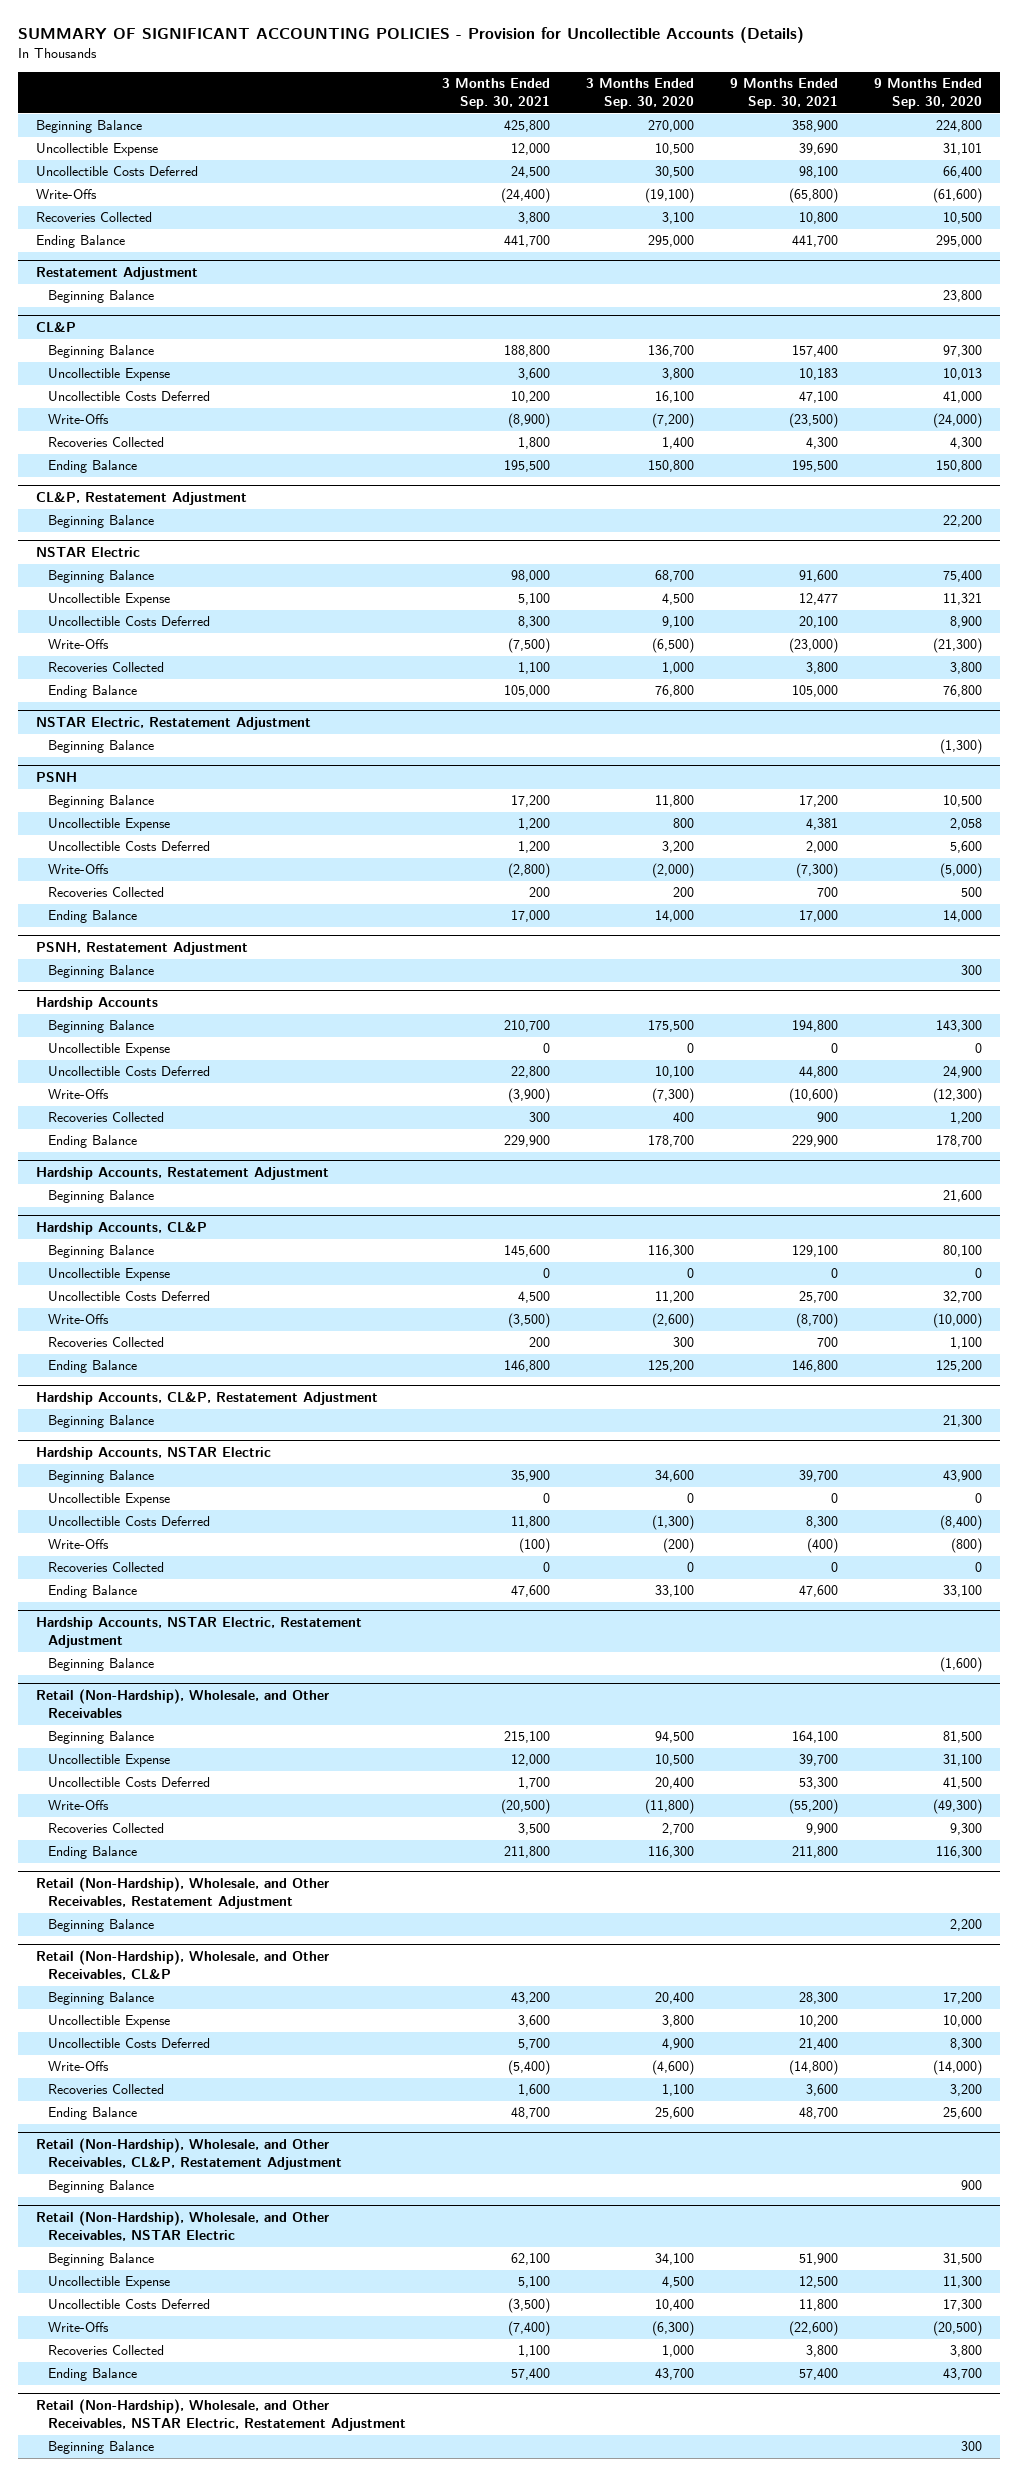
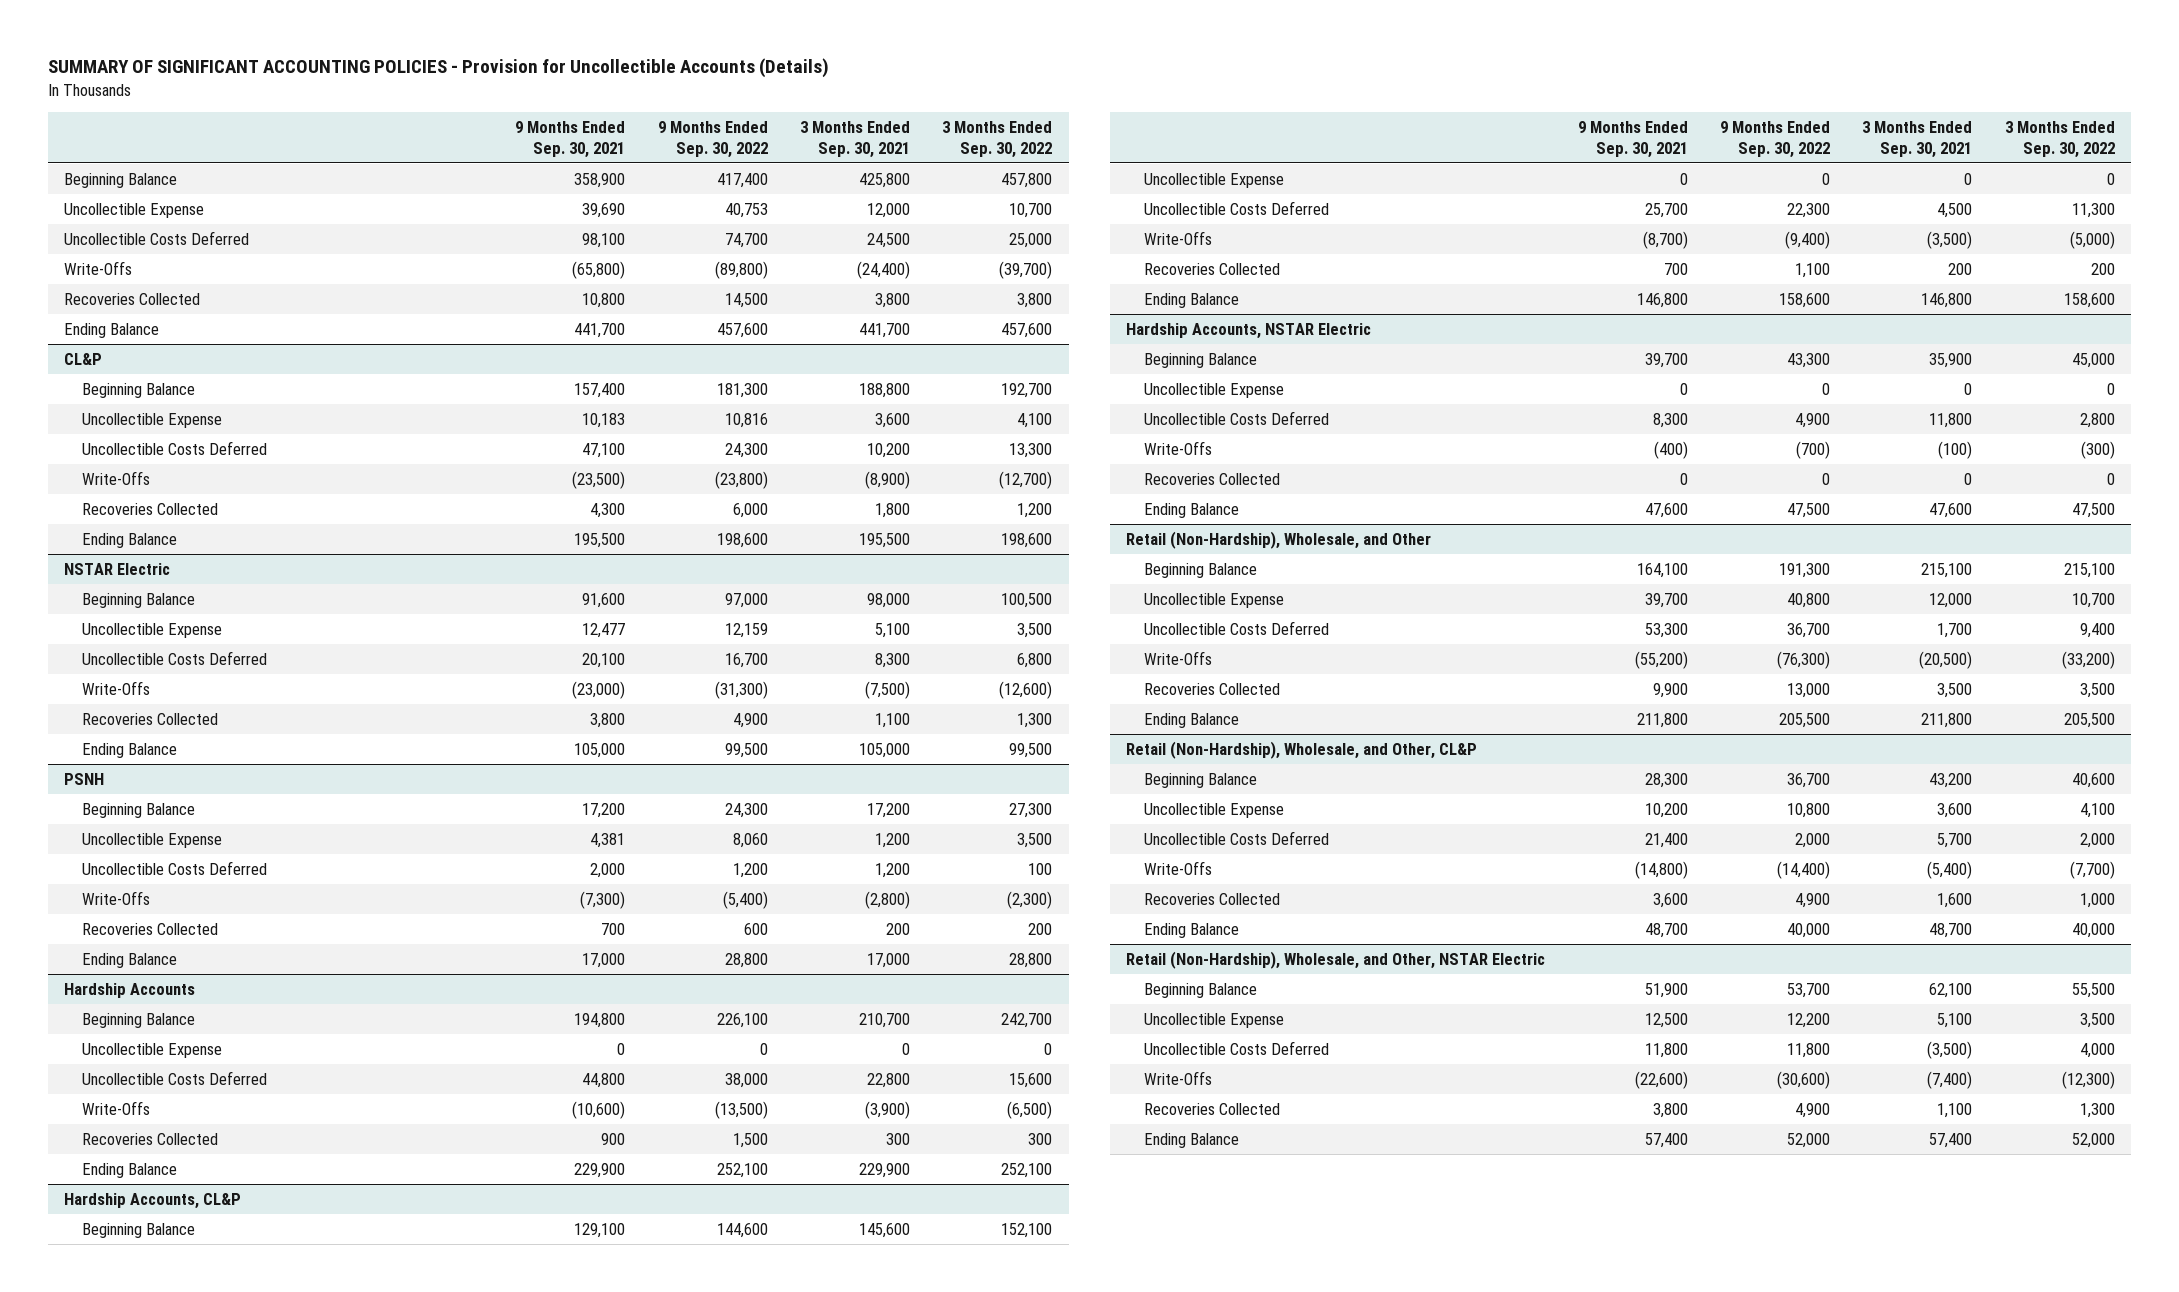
[585,78,694,109] 3 Months Ended Sep. 30, 2020 -> none
[874,78,983,109] 9 Months Ended Sep. 30, 2020 -> none
none -> [657,121,768,158] 9 Months Ended Sep. 30, 2022
none -> [942,121,1053,158] 3 Months Ended Sep. 30, 2022
[35,267,198,281] Restatement Adjustment -> none
[47,290,154,304] Beginning Balance -> none
[35,492,247,506] CL&P, Restatement Adjustment -> none
[47,515,154,529] Beginning Balance -> none
[35,717,311,731] NSTAR Electric, Restatement Adjustment -> none
[47,740,154,754] Beginning Balance -> none
[35,942,248,956] PSNH, Restatement Adjustment -> none
[47,965,154,979] Beginning Balance -> none
[35,1167,329,1181] Hardship Accounts, Restatement Adjustment -> none
[47,1190,154,1204] Beginning Balance -> none
[35,1392,378,1406] Hardship Accounts, CL&P, Restatement Adjustment -> none
[47,1415,154,1429] Beginning Balance -> none
[35,1617,362,1648] Hardship Accounts, NSTAR Electric, Restatement Adjustment -> none
[47,1658,154,1672] Beginning Balance -> none
[35,1689,329,1718] Retail (Non-Hardship), Wholesale, and Other Receivables -> [1126,531,1432,550] Retail (Non-Hardship), Wholesale, and Other
[35,1877,329,1909] Retail (Non-Hardship), Wholesale, and Other Receivables, Restatement Adjustment -> none
[47,1919,154,1933] Beginning Balance -> none
[35,1950,329,1980] Retail (Non-Hardship), Wholesale, and Other Receivables, CL&P -> [1126,741,1478,760] Retail (Non-Hardship), Wholesale, and Other, CL&P
[35,2138,342,2170] Retail (Non-Hardship), Wholesale, and Other Receivables, CL&P, Restatement Adjustment -> none
[47,2180,154,2194] Beginning Balance -> none
[35,2211,329,2241] Retail (Non-Hardship), Wholesale, and Other Receivables, NSTAR Electric -> [1126,951,1546,970] Retail (Non-Hardship), Wholesale, and Other, NSTAR Electric
[35,2399,406,2431] Retail (Non-Hardship), Wholesale, and Other Receivables, NSTAR Electric, Restatement Adjustment -> none
[47,2441,154,2455] Beginning Balance -> none

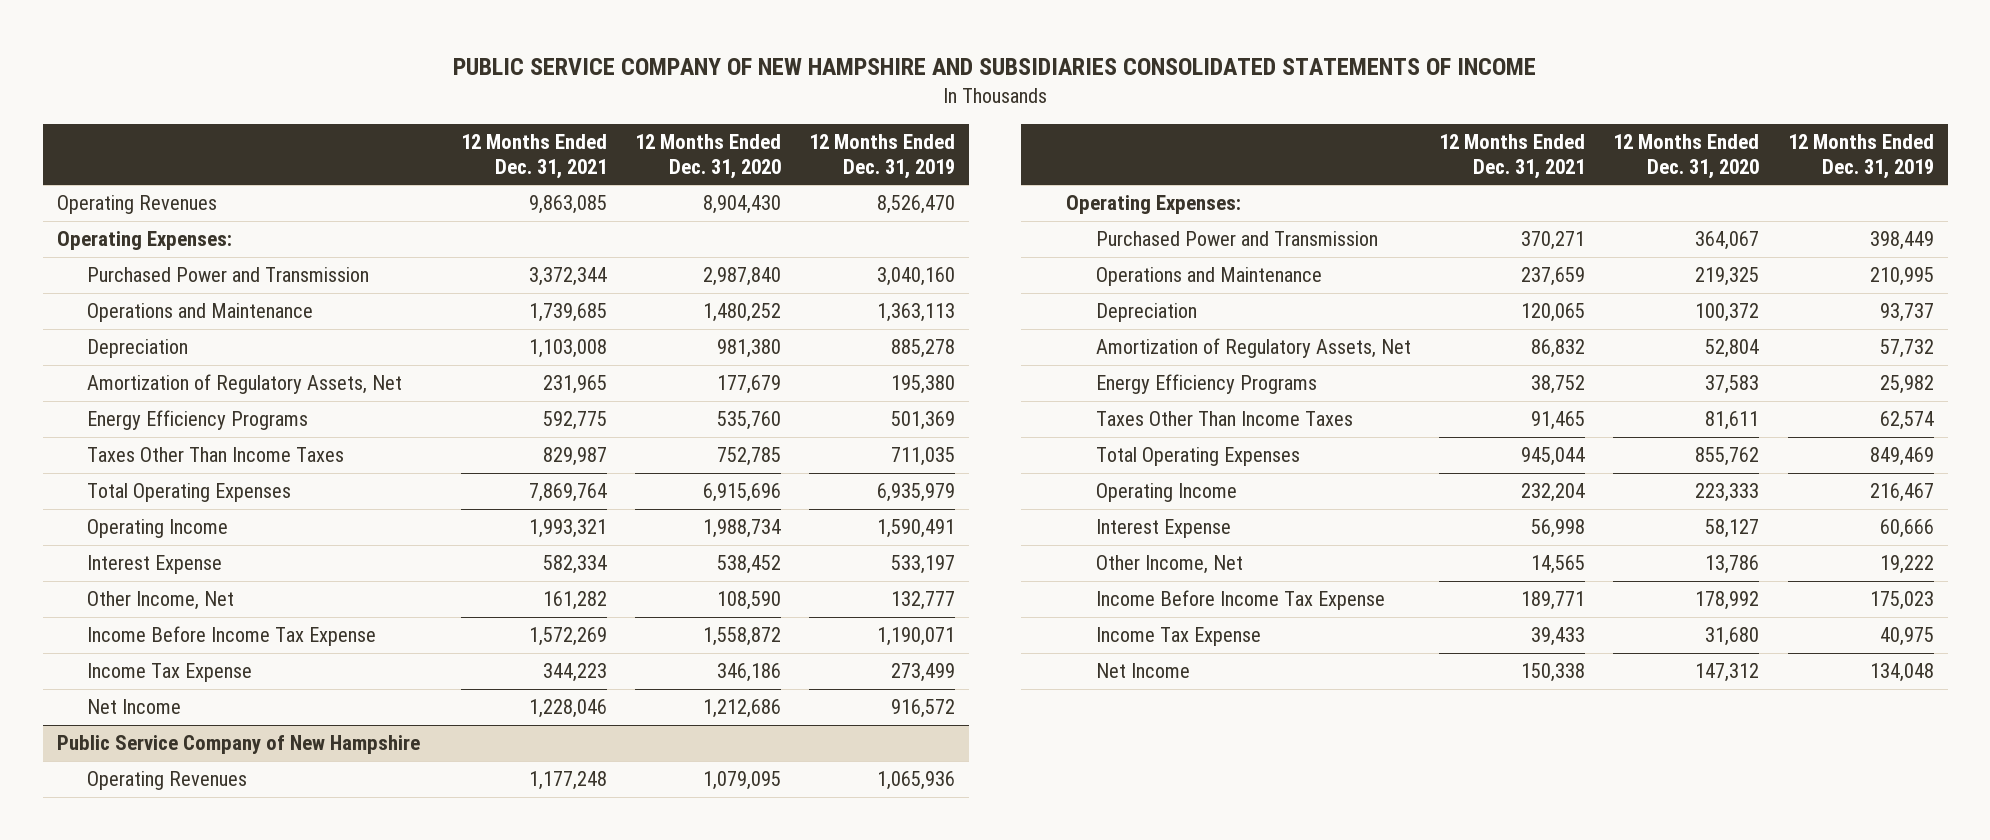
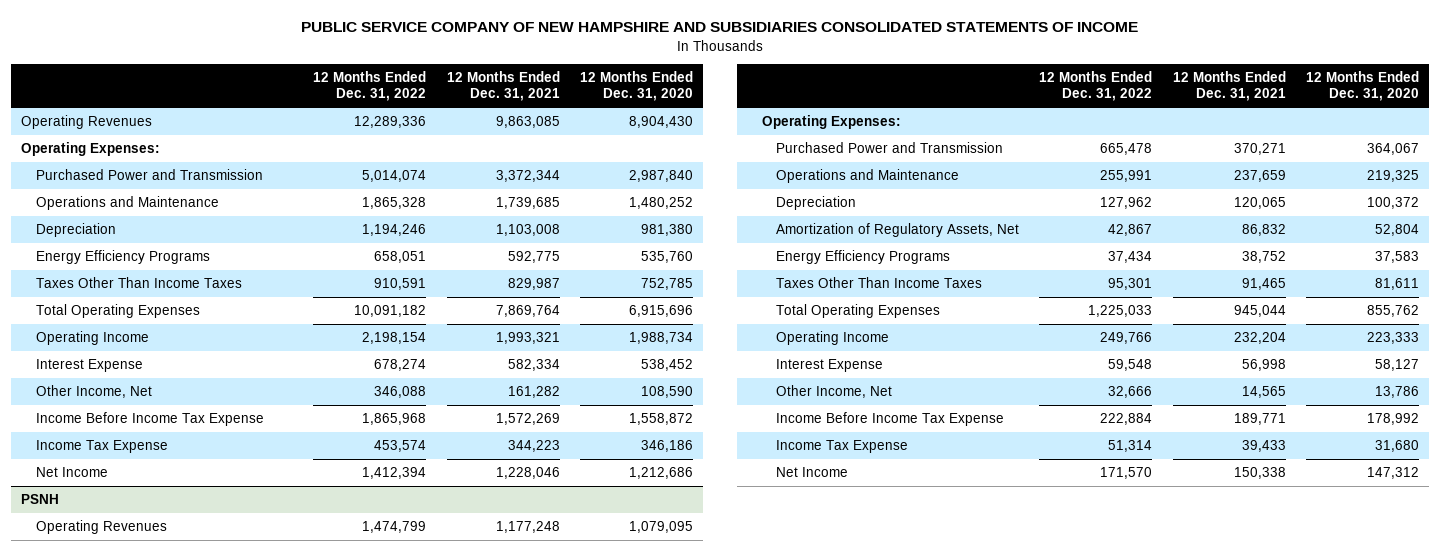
[809,133,956,179] 12 Months Ended Dec. 31, 2019 -> none
none -> [313,71,427,102] 12 Months Ended Dec. 31, 2022
[87,374,403,395] Amortization of Regulatory Assets, Net -> none
[56,735,420,755] Public Service Company of New Hampshire -> [21,494,60,505] PSNH

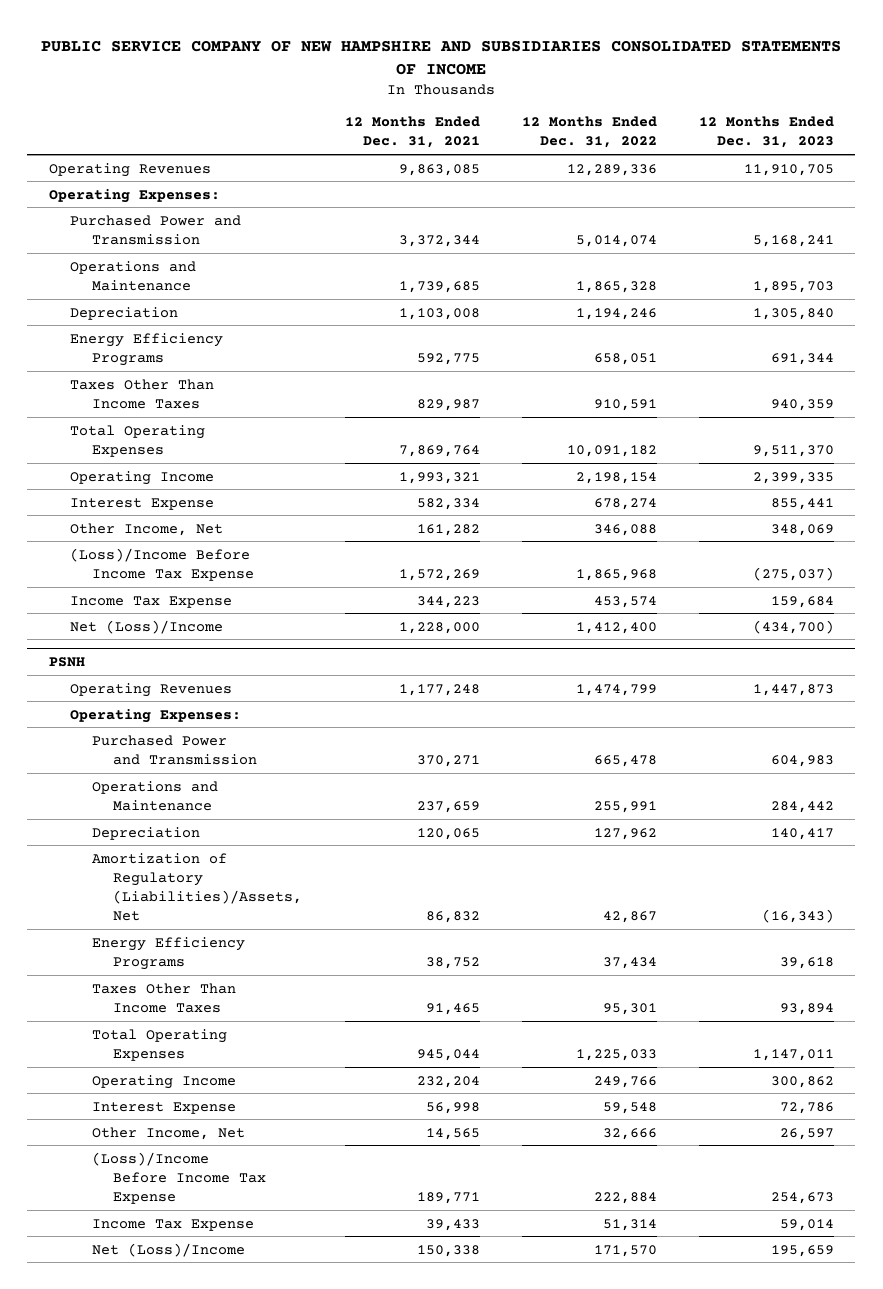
[579,71,693,102] 12 Months Ended Dec. 31, 2020 -> none
none -> [699,116,835,149] 12 Months Ended Dec. 31, 2023
[35,412,264,427] Income Before Income Tax Expense -> [70,547,254,581] (Loss)/Income Before Income Tax Expense
[35,467,108,478] Net Income -> [70,619,224,634] Net (Loss)/Income
[362,467,427,480] 1,412,394 -> [576,621,658,634] 1,412,400
[495,467,560,480] 1,228,046 -> [398,621,480,634] 1,228,000
[776,223,1020,238] Amortization of Regulatory Assets, Net -> [91,852,303,921] Amortization of Regulatory (Liabilities)/Assets, Net
[776,412,1005,427] Income Before Income Tax Expense -> [91,1151,267,1204] (Loss)/Income Before Income Tax Expense
[776,467,849,478] Net Income -> [91,1242,245,1257] Net (Loss)/Income

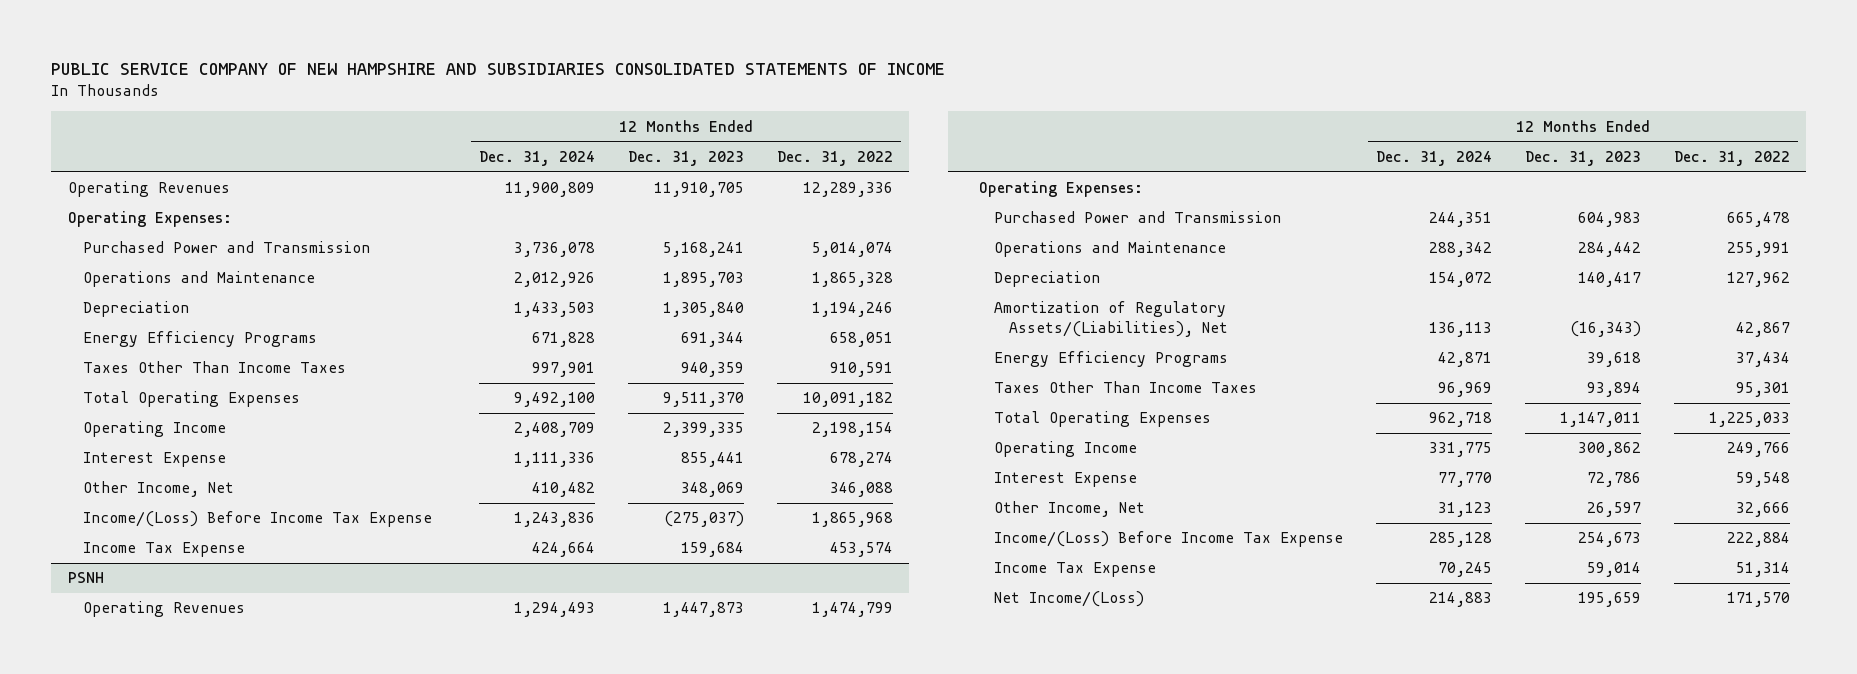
[344,116,480,149] 12 Months Ended Dec. 31, 2021 -> none
none -> [479,150,596,166] Dec. 31, 2024
[70,547,254,581] (Loss)/Income Before Income Tax Expense -> [82,511,432,528] Income/(Loss) Before Income Tax Expense
[70,619,224,634] Net (Loss)/Income -> none
[91,852,303,921] Amortization of Regulatory (Liabilities)/Assets, Net -> [994,301,1229,338] Amortization of Regulatory Assets/(Liabilities), Net
[91,1151,267,1204] (Loss)/Income Before Income Tax Expense -> [994,531,1344,548] Income/(Loss) Before Income Tax Expense
[91,1242,245,1257] Net (Loss)/Income -> [994,591,1145,608] Net Income/(Loss)

